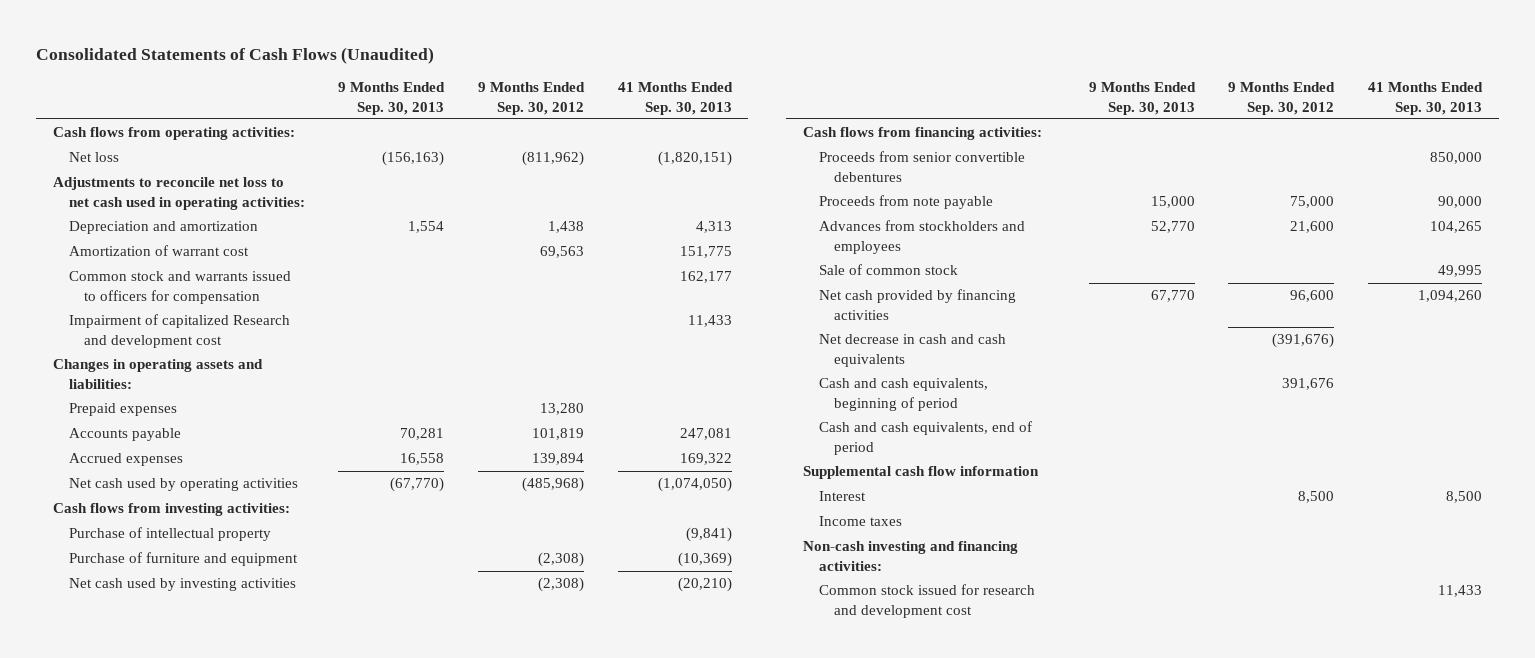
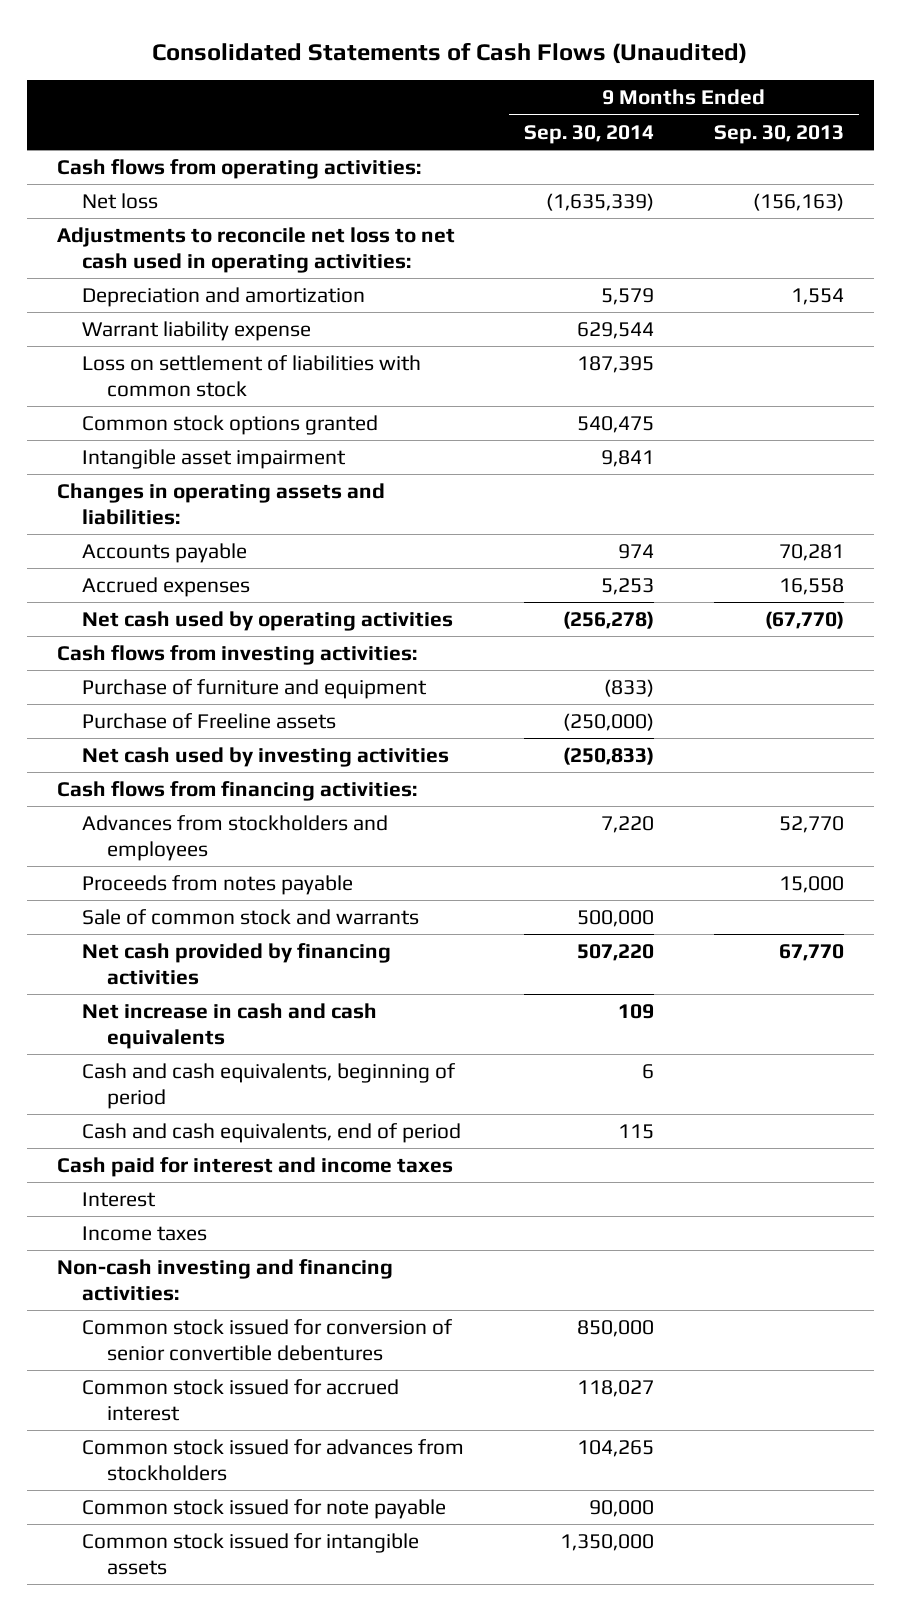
[477,82,585,115] 9 Months Ended Sep. 30, 2012 -> none
[617,82,733,115] 41 Months Ended Sep. 30, 2013 -> none
none -> [523,124,654,144] Sep. 30, 2014
[68,245,249,257] Amortization of warrant cost -> none
[68,314,290,348] Impairment of capitalized Research and development cost -> none
none -> [81,321,311,342] Warrant liability expense
none -> [81,355,421,398] Loss on settlement of liabilities with common stock
[68,271,291,304] Common stock and warrants issued to officers for compensation -> [81,415,378,436] Common stock options granted
none -> [81,449,346,470] Intangible asset impairment
[68,403,177,417] Prepaid expenses -> none
[68,527,271,542] Purchase of intellectual property -> none
none -> [81,713,336,730] Purchase of Freeline assets
[818,151,1025,182] Proceeds from senior convertible debentures -> none
[818,195,993,210] Proceeds from note payable -> none
none -> [81,875,353,896] Proceeds from notes payable
[818,264,958,276] Sale of common stock -> [81,909,419,926] Sale of common stock and warrants
[818,334,1006,367] Net decrease in cash and cash equivalents -> [81,1003,377,1050] Net increase in cash and cash equivalents
[803,466,1040,480] Supplemental cash flow information -> none
none -> [56,1157,453,1178] Cash paid for interest and income taxes
[818,584,1035,618] Common stock issued for research and development cost -> none
none -> [81,1319,453,1362] Common stock issued for conversion of senior convertible debentures
none -> [81,1379,399,1422] Common stock issued for accrued interest
none -> [81,1439,464,1482] Common stock issued for advances from stockholders
none -> [81,1499,446,1520] Common stock issued for note payable
none -> [81,1533,419,1576] Common stock issued for intangible assets

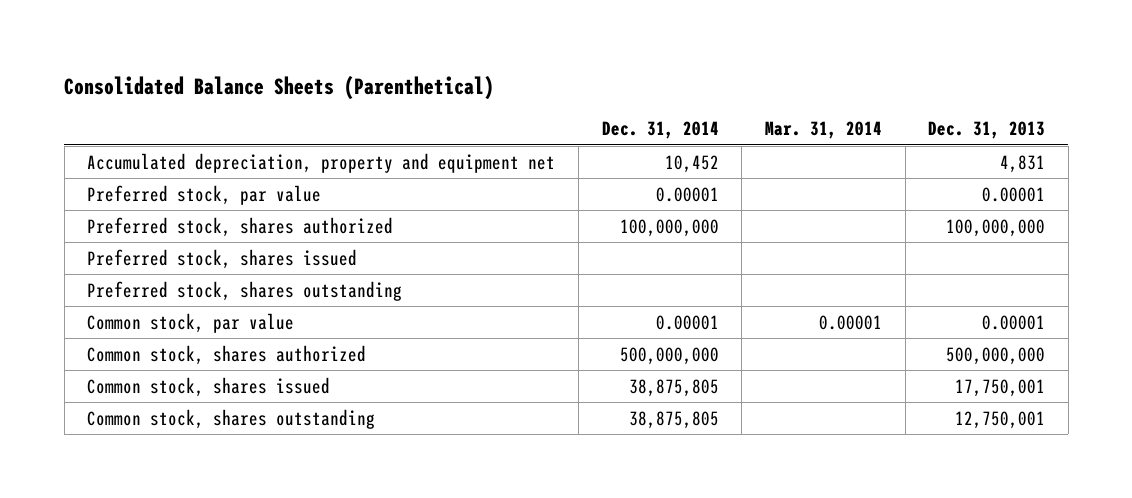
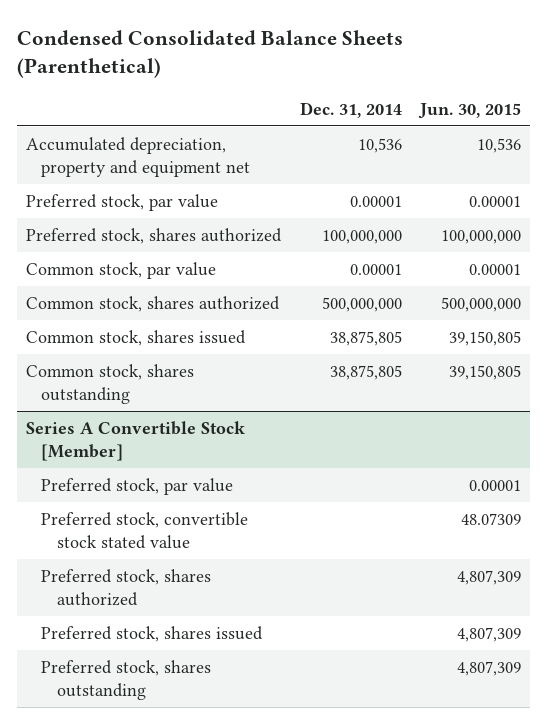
[64,75,495,100] Consolidated Balance Sheets (Parenthetical) -> [16,30,403,79] Condensed Consolidated Balance Sheets (Parenthetical)
[764,121,882,140] Mar. 31, 2014 -> none
[928,121,1046,140] Dec. 31, 2013 -> none
none -> [418,102,522,119] Jun. 30, 2015
[664,154,719,173] 10,452 -> [357,138,402,154] 10,536
[87,248,358,269] Preferred stock, shares issued -> none
[87,280,403,301] Preferred stock, shares outstanding -> none
none -> [26,421,246,461] Series A Convertible Stock [Member]
none -> [41,478,234,496] Preferred stock, par value
none -> [41,512,249,549] Preferred stock, convertible stock stated value
none -> [41,569,212,606] Preferred stock, shares authorized
none -> [41,626,264,643] Preferred stock, shares issued
none -> [41,660,212,700] Preferred stock, shares outstanding

